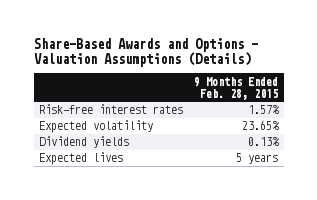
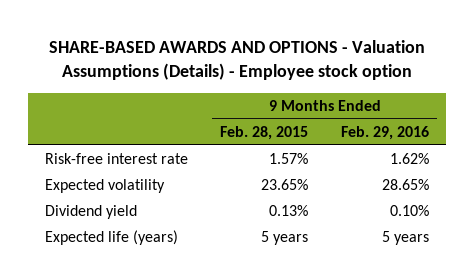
[33,37,258,67] Share-Based Awards and Options - Valuation Assumptions (Details) -> [48,39,425,81] SHARE-BASED AWARDS AND OPTIONS - Valuation Assumptions (Details) - Employee stock option
none -> [341,125,430,140] Feb. 29, 2016
[39,104,184,115] Risk-free interest rates -> [44,153,188,165] Risk-free interest rate
[39,136,130,149] Dividend yields -> [44,205,137,220] Dividend yield
[39,152,124,166] Expected lives -> [44,230,178,246] Expected life (years)

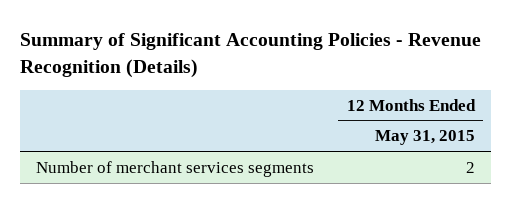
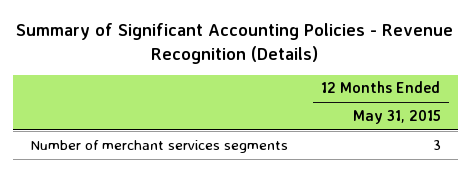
[465,161,475,173] 2 -> [432,139,441,150] 3

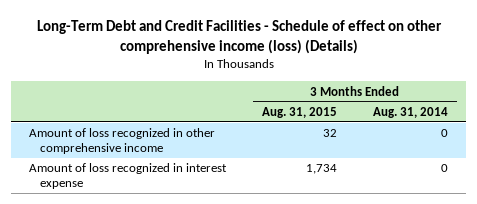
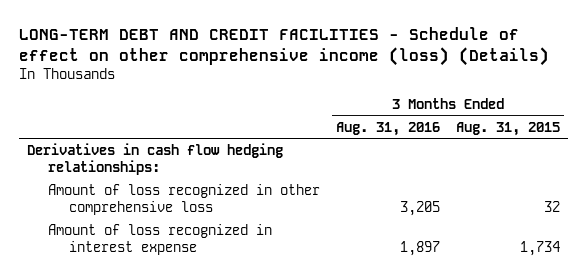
[36,20,442,55] Long-Term Debt and Credit Facilities - Schedule of effect on other comprehensive income (loss) (Details) -> [18,26,549,66] LONG-TERM DEBT AND CREDIT FACILITIES - Schedule of effect on other comprehensive income (loss) (Details)
[373,106,449,118] Aug. 31, 2014 -> none
none -> [335,121,440,136] Aug. 31, 2016
none -> [26,143,283,176] Derivatives in cash flow hedging relationships:
[29,128,216,155] Amount of loss recognized in other comprehensive income -> [47,184,320,216] Amount of loss recognized in other comprehensive loss

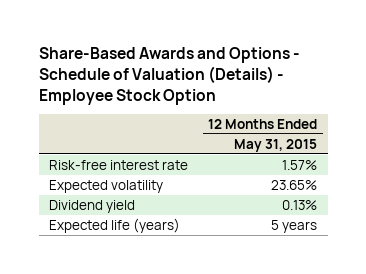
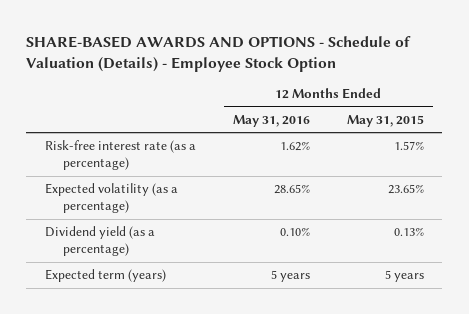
[38,47,300,105] Share-Based Awards and Options - Schedule of Valuation (Details) - Employee Stock Option -> [26,35,412,72] SHARE-BASED AWARDS AND OPTIONS - Schedule of Valuation (Details) - Employee Stock Option
none -> [232,114,310,127] May 31, 2016
[48,159,188,170] Risk-free interest rate -> [44,140,196,170] Risk-free interest rate (as a percentage)
[48,179,163,193] Expected volatility -> [44,183,178,213] Expected volatility (as a percentage)
[48,199,135,213] Dividend yield -> [44,226,155,256] Dividend yield (as a percentage)
[48,217,180,233] Expected life (years) -> [44,269,166,283] Expected term (years)

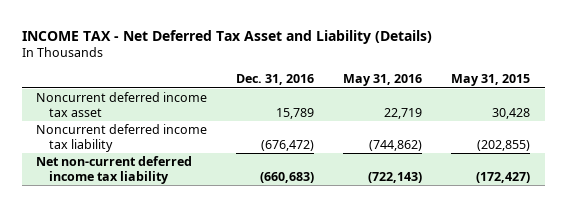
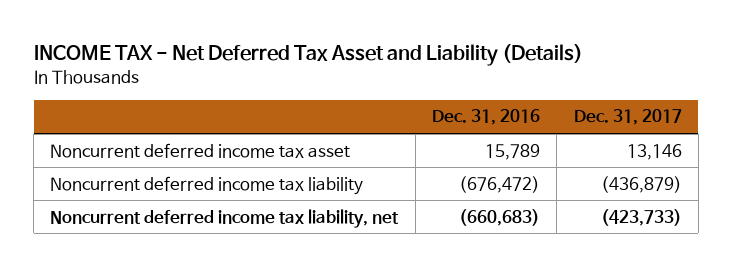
[343,74,423,87] May 31, 2016 -> none
[451,74,531,87] May 31, 2015 -> none
none -> [573,109,682,126] Dec. 31, 2017
[36,156,193,184] Net non-current deferred income tax liability -> [50,208,400,228] Noncurrent deferred income tax liability, net

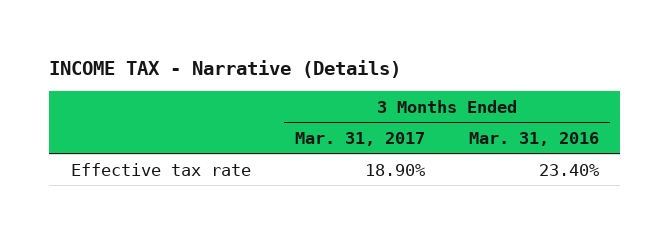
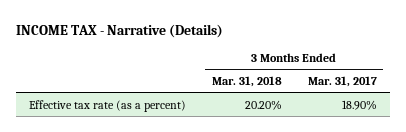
[468,131,599,146] Mar. 31, 2016 -> none
none -> [211,75,282,87] Mar. 31, 2018
[71,162,252,176] Effective tax rate -> [28,99,186,112] Effective tax rate (as a percent)

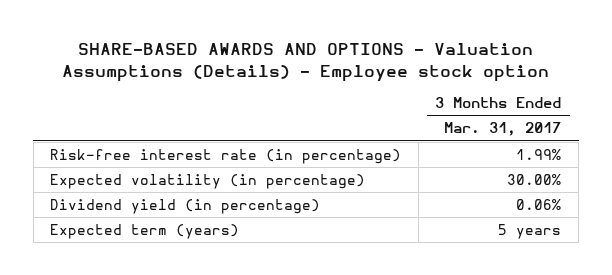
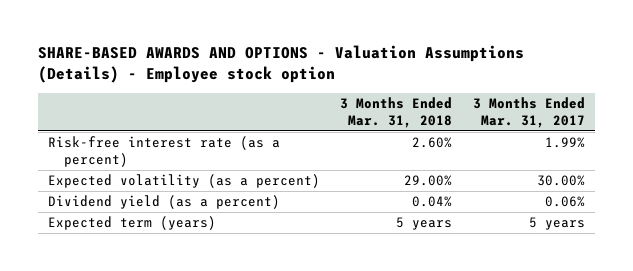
none -> [340,96,453,128] 3 Months Ended Mar. 31, 2018
[50,148,402,164] Risk-free interest rate (in percentage) -> [47,136,280,168] Risk-free interest rate (as a percent)
[50,173,366,189] Expected volatility (in percentage) -> [47,174,320,189] Expected volatility (as a percent)
[50,198,321,214] Dividend yield (in percentage) -> [47,195,280,210] Dividend yield (as a percent)

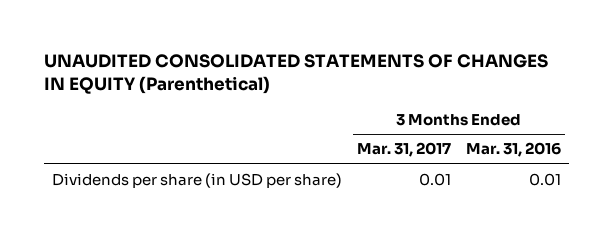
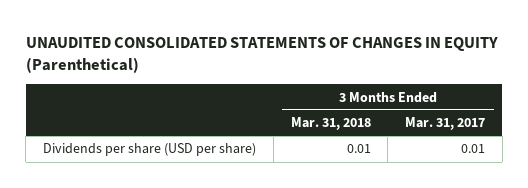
[465,142,561,158] Mar. 31, 2016 -> none
none -> [290,117,371,131] Mar. 31, 2018
[51,173,342,189] Dividends per share (in USD per share) -> [43,143,257,157] Dividends per share (USD per share)

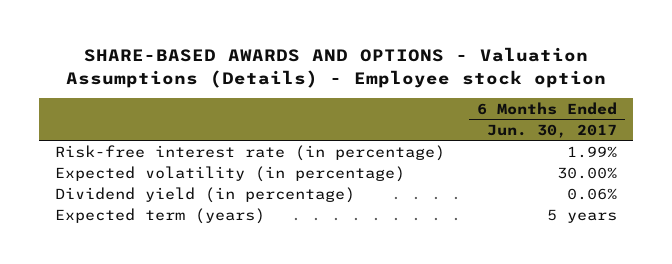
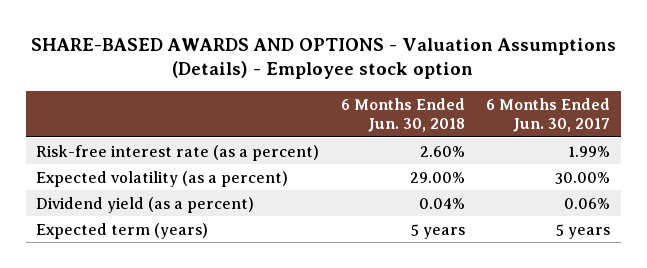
none -> [340,97,465,133] 6 Months Ended Jun. 30, 2018
[55,144,446,161] Risk-free interest rate (in percentage) -> [36,144,320,161] Risk-free interest rate (as a percent)
[55,165,406,182] Expected volatility (in percentage) -> [36,170,289,187] Expected volatility (as a percent)
[55,186,356,203] Dividend yield (in percentage) -> [36,196,255,213] Dividend yield (as a percent)

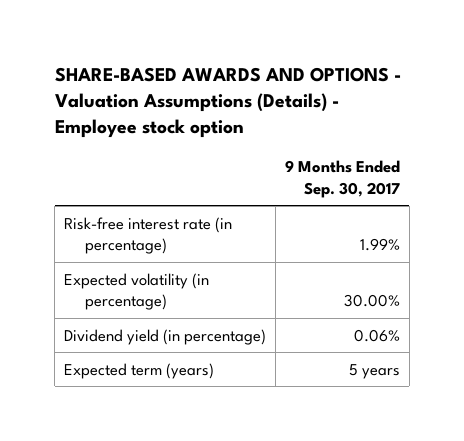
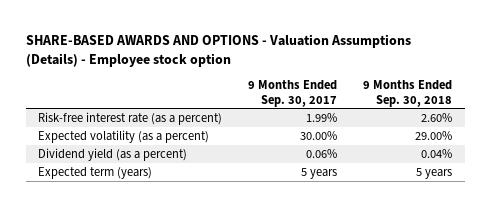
none -> [362,80,452,107] 9 Months Ended Sep. 30, 2018
[64,216,233,255] Risk-free interest rate (in percentage) -> [38,111,223,125] Risk-free interest rate (as a percent)
[64,272,210,311] Expected volatility (in percentage) -> [38,129,210,143] Expected volatility (as a percent)
[64,328,267,345] Dividend yield (in percentage) -> [38,147,188,161] Dividend yield (as a percent)

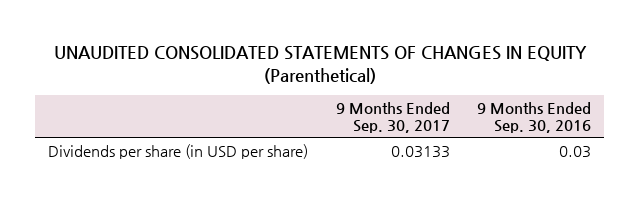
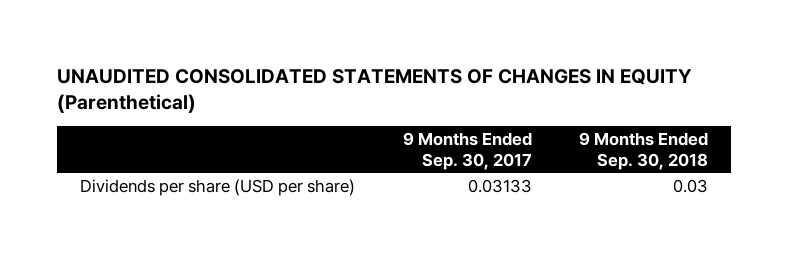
[476,101,591,133] 9 Months Ended Sep. 30, 2016 -> none
none -> [578,131,708,170] 9 Months Ended Sep. 30, 2018
[48,143,309,159] Dividends per share (in USD per share) -> [80,178,356,196] Dividends per share (USD per share)

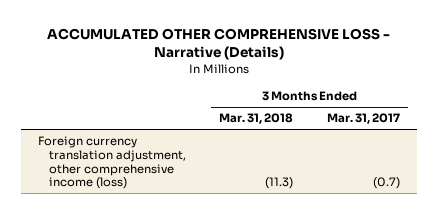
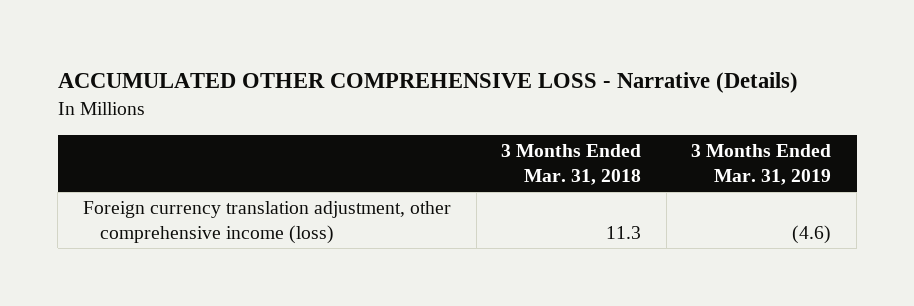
[326,113,400,125] Mar. 31, 2017 -> none
none -> [691,143,832,185] 3 Months Ended Mar. 31, 2019
[265,177,294,190] (11.3) -> [606,226,642,240] 11.3

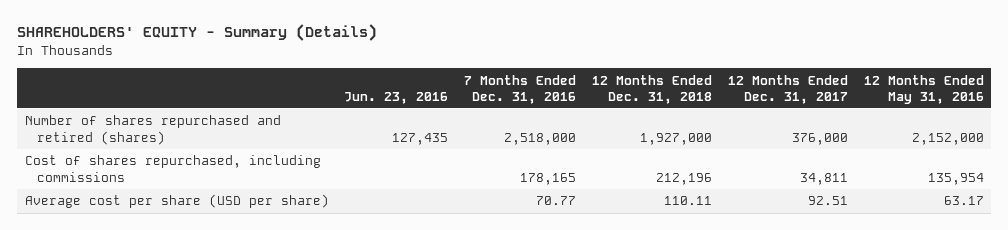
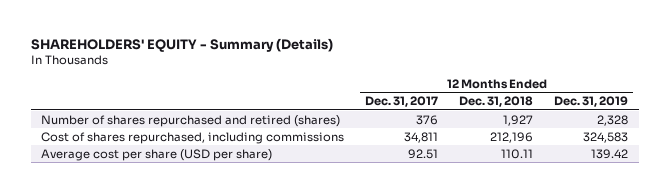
[344,91,449,104] Jun. 23, 2016 -> none
[464,74,577,104] 7 Months Ended Dec. 31, 2016 -> none
[863,74,984,104] 12 Months Ended May 31, 2016 -> none
none -> [554,96,629,108] Dec. 31, 2019
[639,132,712,145] 1,927,000 -> [503,114,534,126] 1,927
[791,132,848,145] 376,000 -> [416,114,439,125] 376

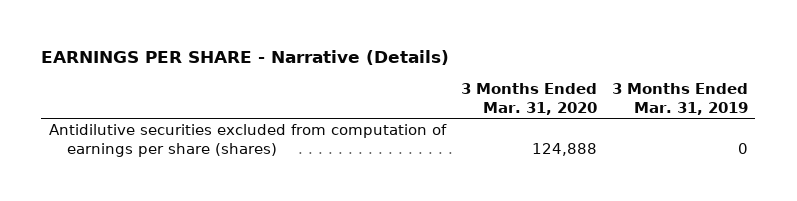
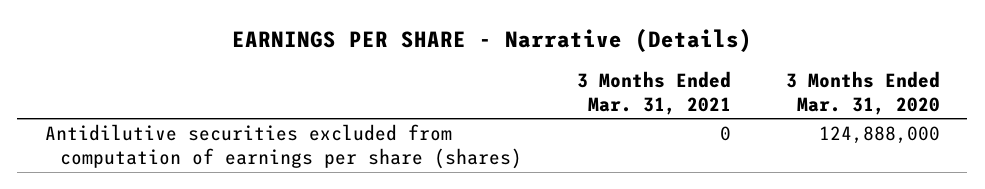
[611,82,748,115] 3 Months Ended Mar. 31, 2019 -> none
none -> [577,71,732,115] 3 Months Ended Mar. 31, 2021
[531,142,597,156] 124,888 -> [818,126,940,145] 124,888,000

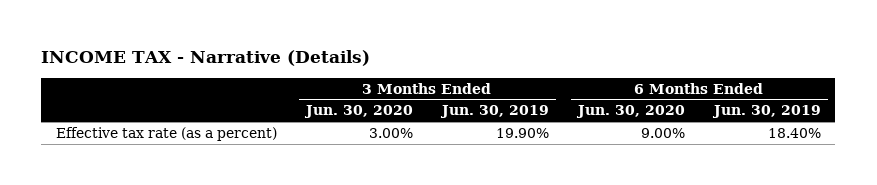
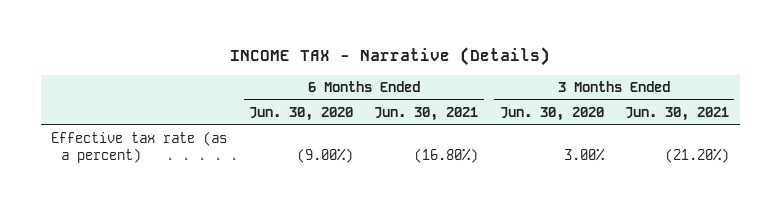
[439,105,549,119] Jun. 30, 2019 -> none
[711,105,821,119] Jun. 30, 2019 -> none
none -> [374,107,479,122] Jun. 30, 2021
none -> [625,107,730,122] Jun. 30, 2021
[640,128,685,139] 9.00% -> [296,147,353,163] (9.00%)

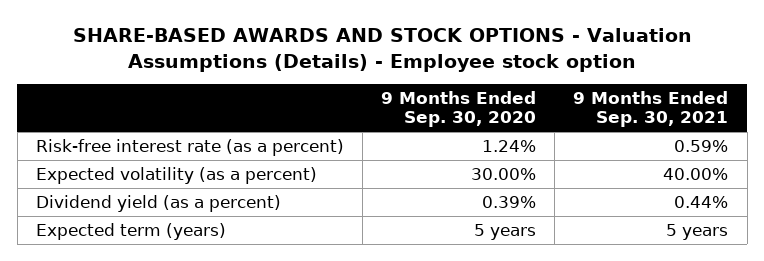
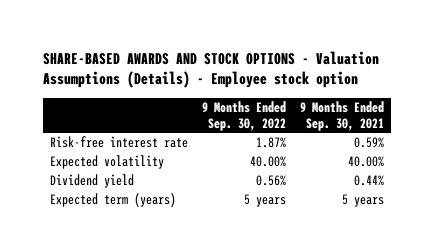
[381,90,537,127] 9 Months Ended Sep. 30, 2020 -> none
none -> [202,101,287,131] 9 Months Ended Sep. 30, 2022
[35,139,344,157] Risk-free interest rate (as a percent) -> [49,136,188,149] Risk-free interest rate
[35,167,317,185] Expected volatility (as a percent) -> [49,155,164,170] Expected volatility
[35,195,281,213] Dividend yield (as a percent) -> [49,174,134,189] Dividend yield

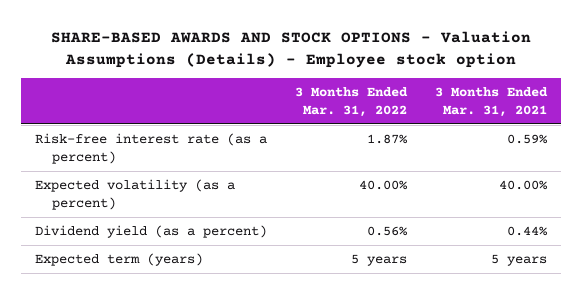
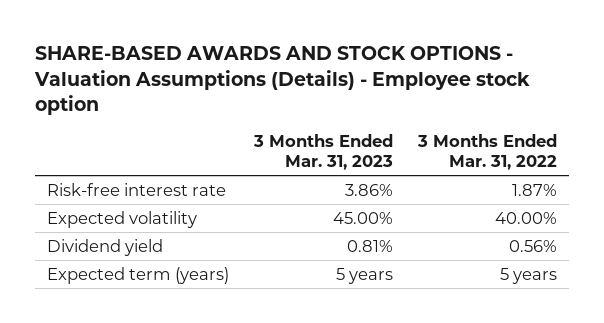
[434,87,548,117] 3 Months Ended Mar. 31, 2021 -> none
none -> [252,134,393,171] 3 Months Ended Mar. 31, 2023
[34,133,267,164] Risk-free interest rate (as a percent) -> [47,182,227,196] Risk-free interest rate
[34,179,235,210] Expected volatility (as a percent) -> [47,210,198,228] Expected volatility
[34,225,267,239] Dividend yield (as a percent) -> [47,238,164,256] Dividend yield

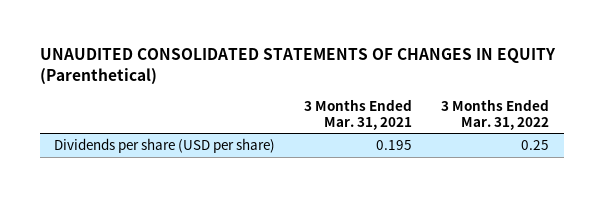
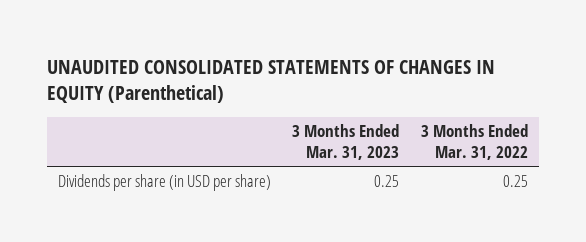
[304,99,413,130] 3 Months Ended Mar. 31, 2021 -> none
none -> [292,124,400,161] 3 Months Ended Mar. 31, 2023
[54,138,276,154] Dividends per share (USD per share) -> [57,173,271,191] Dividends per share (in USD per share)

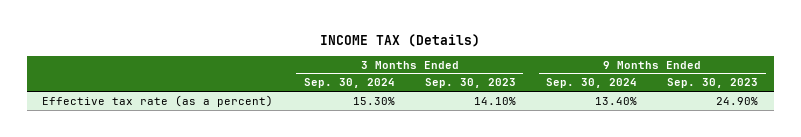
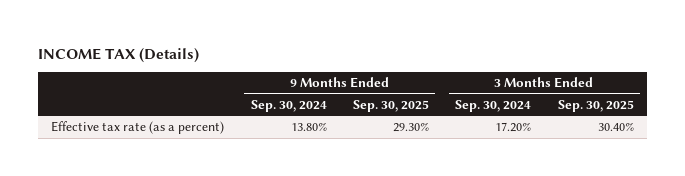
[424,78,516,89] Sep. 30, 2023 -> none
[667,78,759,89] Sep. 30, 2023 -> none
none -> [352,99,429,112] Sep. 30, 2025
none -> [557,99,634,112] Sep. 30, 2025
[352,96,395,105] 15.30% -> [495,122,532,133] 17.20%
[595,96,638,105] 13.40% -> [290,122,327,132] 13.80%

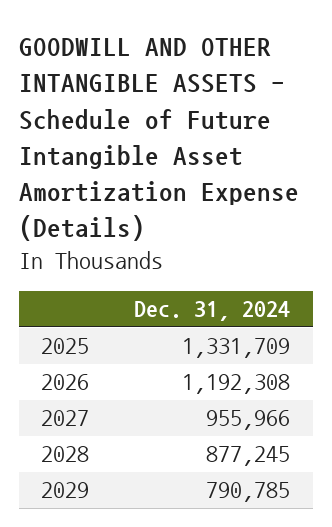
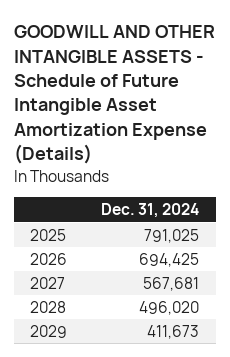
[182,338,291,359] 1,331,709 -> [144,228,200,243] 791,025
[182,374,291,395] 1,192,308 -> [139,252,200,267] 694,425
[206,410,291,431] 955,966 -> [143,276,200,291] 567,681
[206,446,291,467] 877,245 -> [139,300,200,315] 496,020
[206,482,291,503] 790,785 -> [147,324,200,339] 411,673

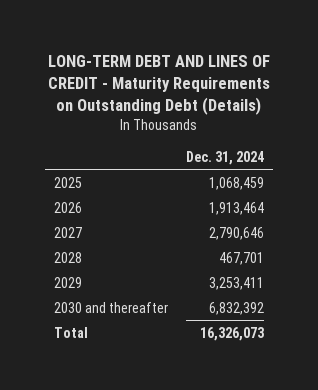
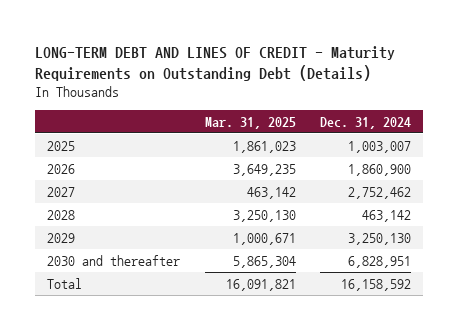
none -> [204,116,296,129] Mar. 31, 2025
[209,176,265,190] 1,068,459 -> [347,140,411,153] 1,003,007
[209,201,265,215] 1,913,464 -> [347,163,411,176] 1,860,900
[209,226,265,240] 2,790,646 -> [347,186,411,199] 2,752,462
[219,251,265,265] 467,701 -> [361,209,411,222] 463,142
[209,276,265,290] 3,253,411 -> [347,232,411,245] 3,250,130
[209,301,265,315] 6,832,392 -> [347,255,411,268] 6,828,951
[200,326,265,341] 16,326,073 -> [340,278,411,291] 16,158,592

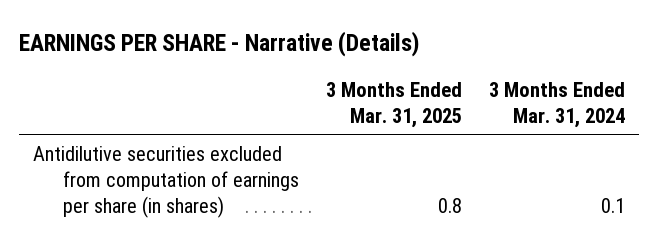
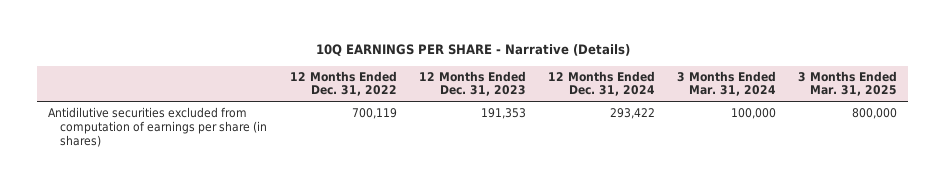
[19,30,420,57] EARNINGS PER SHARE - Narrative (Details) -> [315,44,630,57] 10Q EARNINGS PER SHARE - Narrative (Details)
none -> [289,70,397,97] 12 Months Ended Dec. 31, 2022
none -> [418,70,526,97] 12 Months Ended Dec. 31, 2023
none -> [547,70,655,97] 12 Months Ended Dec. 31, 2024
[437,197,462,213] 0.8 -> [852,107,898,119] 800,000
[601,197,626,213] 0.1 -> [731,107,777,119] 100,000

